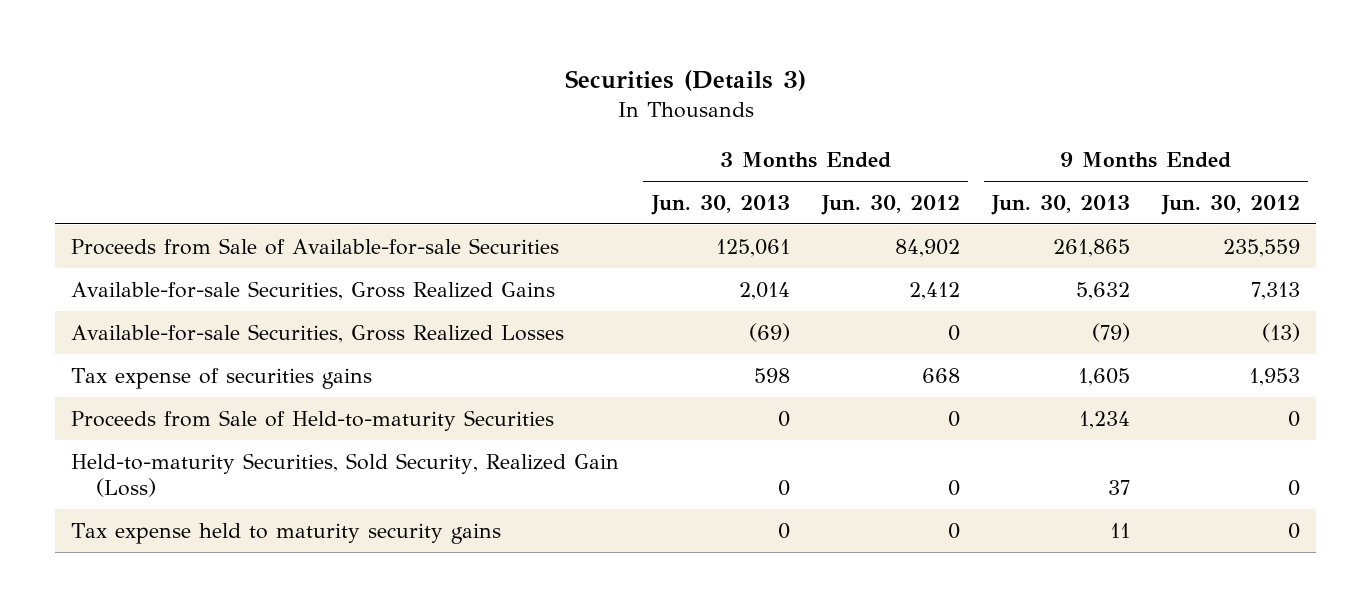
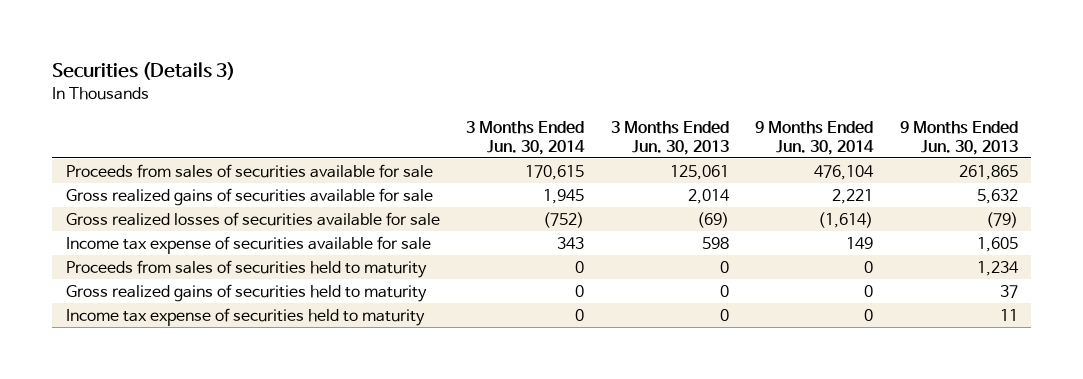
[820,194,960,215] Jun. 30, 2012 -> none
[1160,194,1300,215] Jun. 30, 2012 -> none
none -> [466,120,586,155] 3 Months Ended Jun. 30, 2014
none -> [755,120,875,155] 9 Months Ended Jun. 30, 2014
[71,237,560,255] Proceeds from Sale of Available-for-sale Securities -> [65,163,433,178] Proceeds from sales of securities available for sale
[71,280,556,300] Available-for-sale Securities, Gross Realized Gains -> [65,187,433,206] Gross realized gains of securities available for sale
[71,323,565,343] Available-for-sale Securities, Gross Realized Losses -> [65,211,440,226] Gross realized losses of securities available for sale
[71,367,373,389] Tax expense of securities gains -> [65,235,431,254] Income tax expense of securities available for sale
[71,409,555,431] Proceeds from Sale of Held-to-maturity Securities -> [65,259,427,278] Proceeds from sales of securities held to maturity
[71,452,620,498] Held-to-maturity Securities, Sold Security, Realized Gain (Loss) -> [65,283,427,302] Gross realized gains of securities held to maturity
[71,522,502,544] Tax expense held to maturity security gains -> [65,307,425,326] Income tax expense of securities held to maturity

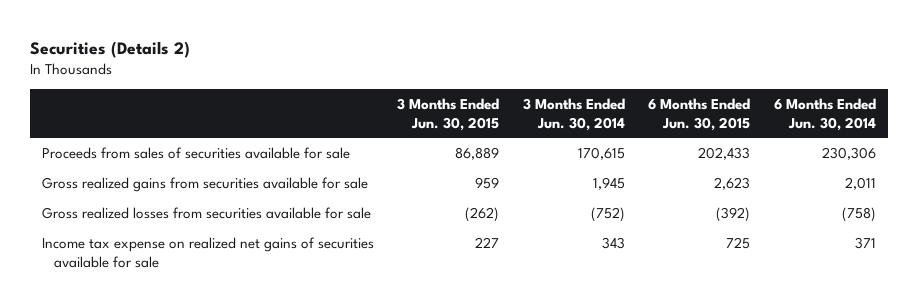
[52,62,236,81] Securities (Details 3) -> [30,40,191,58] Securities (Details 2)
[610,120,729,155] 3 Months Ended Jun. 30, 2013 -> none
[755,120,875,155] 9 Months Ended Jun. 30, 2014 -> none
[899,120,1018,155] 9 Months Ended Jun. 30, 2013 -> none
none -> [397,97,500,131] 3 Months Ended Jun. 30, 2015
none -> [648,97,751,131] 6 Months Ended Jun. 30, 2015
none -> [773,97,876,131] 6 Months Ended Jun. 30, 2014
[65,259,427,278] Proceeds from sales of securities held to maturity -> none
[65,283,427,302] Gross realized gains of securities held to maturity -> none
[65,307,425,326] Income tax expense of securities held to maturity -> none
[65,187,433,206] Gross realized gains of securities available for sale -> [41,176,368,192] Gross realized gains from securities available for sale
[65,211,440,226] Gross realized losses of securities available for sale -> [41,206,371,219] Gross realized losses from securities available for sale
[65,235,431,254] Income tax expense of securities available for sale -> [41,236,374,268] Income tax expense on realized net gains of securities available for sale

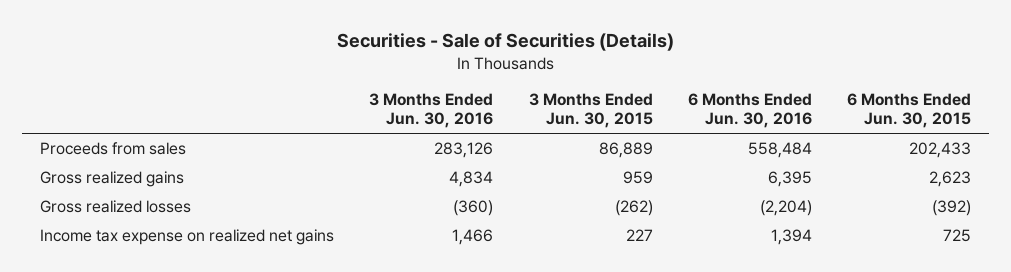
[30,40,191,58] Securities (Details 2) -> [336,33,674,52] Securities - Sale of Securities (Details)
[522,97,625,131] 3 Months Ended Jun. 30, 2014 -> none
[773,97,876,131] 6 Months Ended Jun. 30, 2014 -> none
none -> [369,93,494,129] 3 Months Ended Jun. 30, 2016
none -> [687,93,812,129] 6 Months Ended Jun. 30, 2016
[41,146,350,159] Proceeds from sales of securities available for sale -> [40,142,187,156] Proceeds from sales
[41,176,368,192] Gross realized gains from securities available for sale -> [40,171,185,188] Gross realized gains
[41,206,371,219] Gross realized losses from securities available for sale -> [40,200,192,214] Gross realized losses
[41,236,374,268] Income tax expense on realized net gains of securities available for sale -> [40,229,335,246] Income tax expense on realized net gains

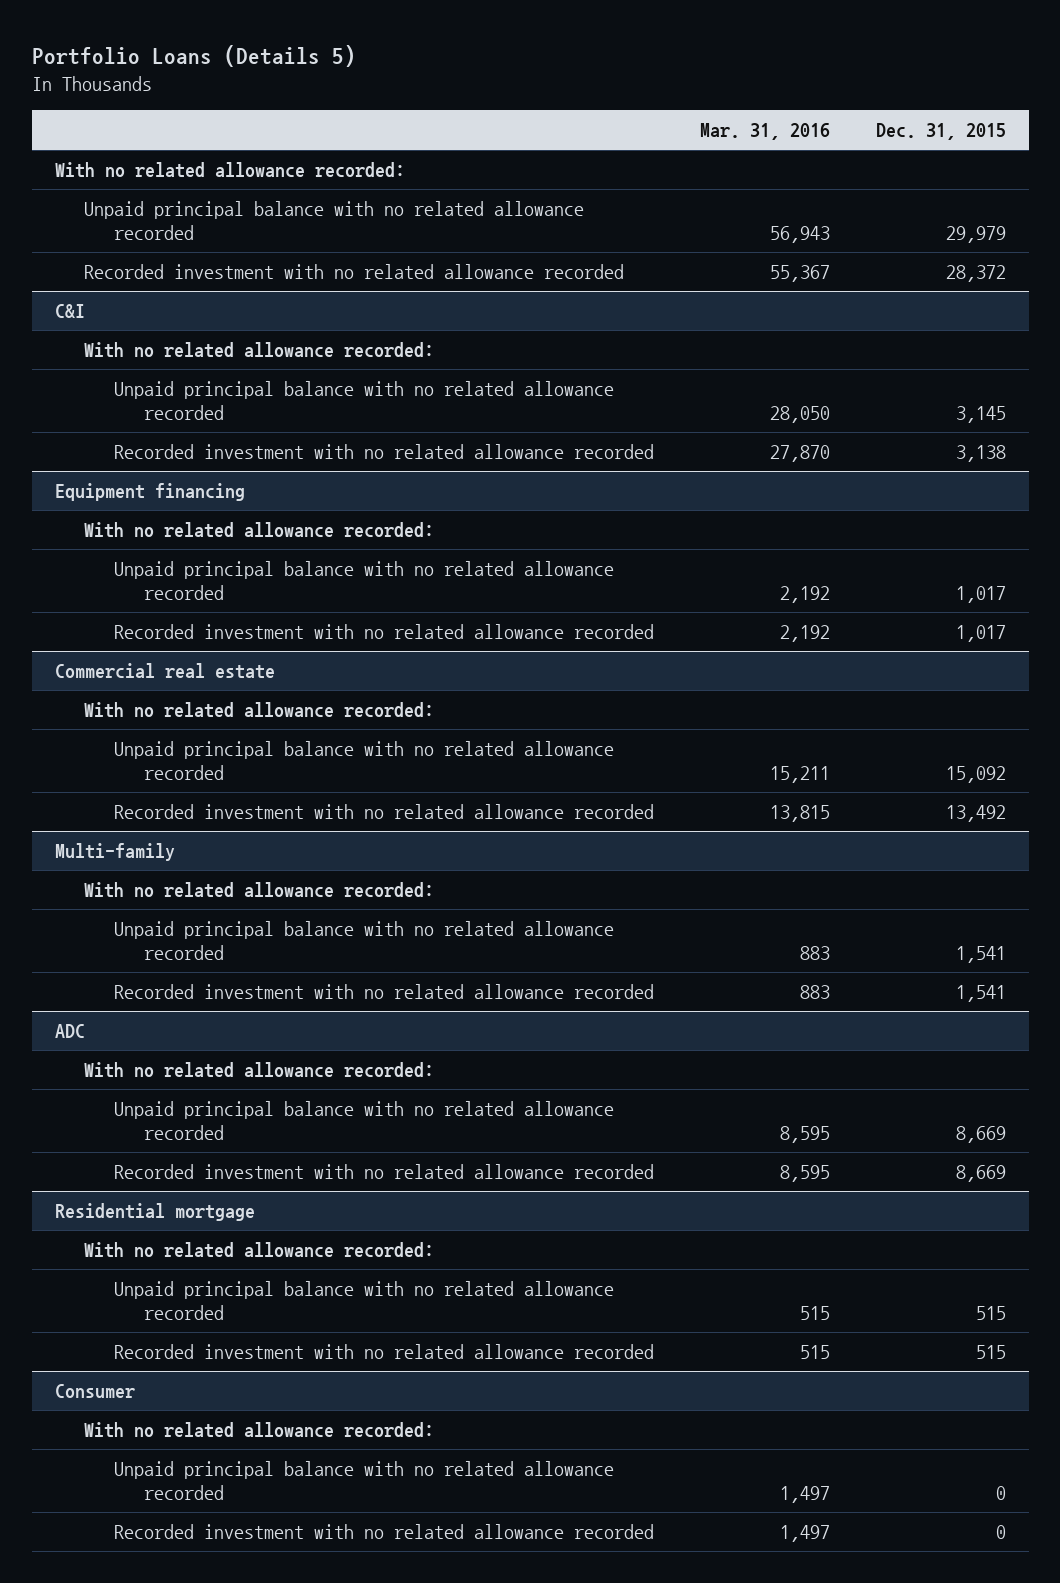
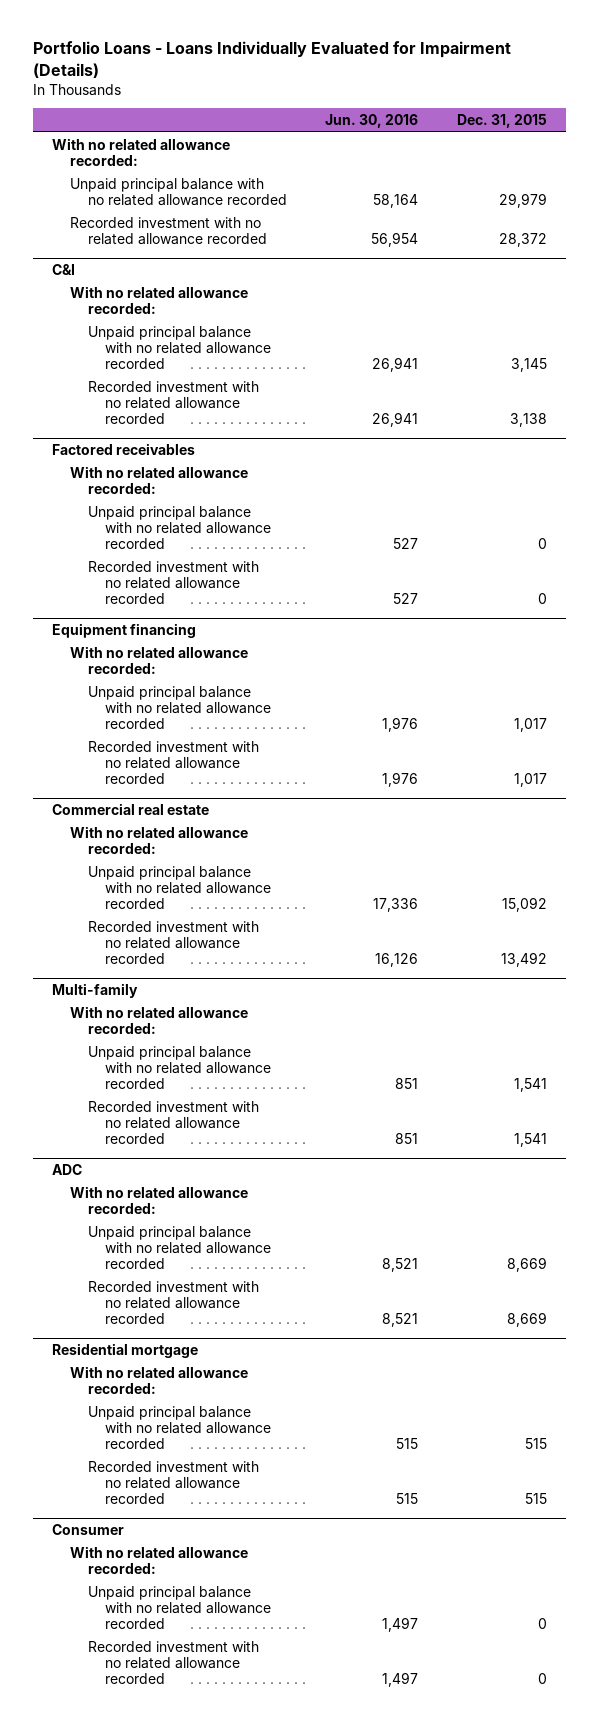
[31,44,356,67] Portfolio Loans (Details 5) -> [33,41,512,78] Portfolio Loans - Loans Individually Evaluated for Impairment (Details)
[699,123,830,141] Mar. 31, 2016 -> none
none -> [325,114,419,129] Jun. 30, 2016
none -> [52,442,196,455] Factored receivables
none -> [69,465,248,494] With no related allowance recorded:
none -> [87,505,272,549] Unpaid principal balance with no related allowance recorded
none -> [87,560,259,604] Recorded investment with no related allowance recorded

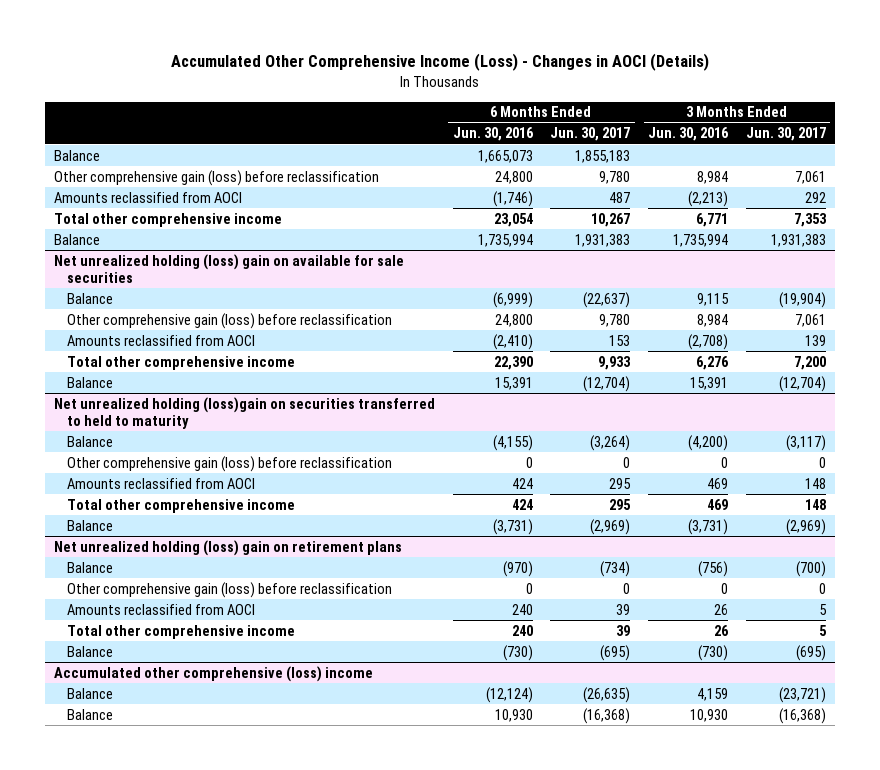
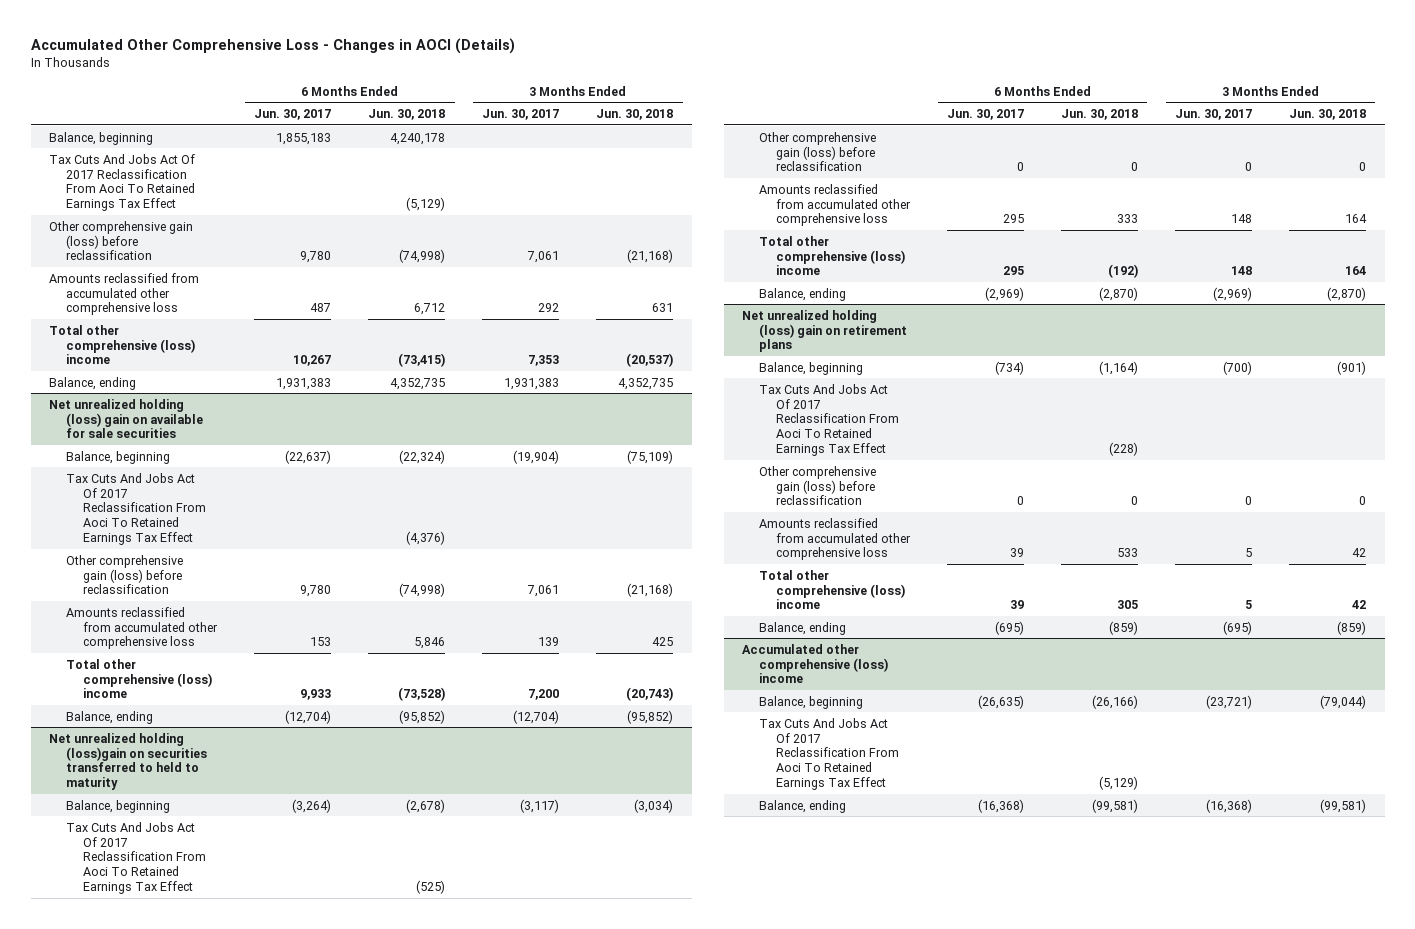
[170,53,709,72] Accumulated Other Comprehensive Income (Loss) - Changes in AOCI (Details) -> [30,38,515,55] Accumulated Other Comprehensive Loss - Changes in AOCI (Details)
[452,127,534,142] Jun. 30, 2016 -> none
[648,127,730,142] Jun. 30, 2016 -> none
none -> [368,109,446,121] Jun. 30, 2018
none -> [596,109,674,121] Jun. 30, 2018
[53,149,100,161] Balance -> [49,131,154,145] Balance, beginning
none -> [49,153,196,212] Tax Cuts And Jobs Act Of 2017 Reclassification From Aoci To Retained Earnings Tax Effect
[53,191,242,203] Amounts reclassified from AOCI -> [49,272,200,316] Amounts reclassified from accumulated other comprehensive loss
[53,212,282,227] Total other comprehensive income -> [49,324,196,365] Total other comprehensive (loss) income
[53,233,100,245] Balance -> [49,376,137,390] Balance, ending
[67,292,114,304] Balance -> [66,450,171,464] Balance, beginning
none -> [66,472,207,546] Tax Cuts And Jobs Act Of 2017 Reclassification From Aoci To Retained Earnings Tax Effect
[67,334,256,346] Amounts reclassified from AOCI -> [66,606,219,650] Amounts reclassified from accumulated other comprehensive loss
[67,355,296,370] Total other comprehensive income -> [66,658,213,699] Total other comprehensive (loss) income
[67,376,114,388] Balance -> [66,710,154,724] Balance, ending
[67,435,114,447] Balance -> [66,799,171,813] Balance, beginning
none -> [66,821,207,895] Tax Cuts And Jobs Act Of 2017 Reclassification From Aoci To Retained Earnings Tax Effect
[67,477,256,489] Amounts reclassified from AOCI -> [759,183,911,227] Amounts reclassified from accumulated other comprehensive loss
[67,498,296,513] Total other comprehensive income -> [759,235,905,276] Total other comprehensive (loss) income
[67,519,114,531] Balance -> [759,287,847,301] Balance, ending
[67,561,114,573] Balance -> [759,361,864,375] Balance, beginning
none -> [759,383,899,457] Tax Cuts And Jobs Act Of 2017 Reclassification From Aoci To Retained Earnings Tax Effect
[67,603,256,615] Amounts reclassified from AOCI -> [759,517,911,561] Amounts reclassified from accumulated other comprehensive loss
[67,624,296,639] Total other comprehensive income -> [759,569,905,610] Total other comprehensive (loss) income
[67,645,114,657] Balance -> [759,621,847,635] Balance, ending
[67,687,114,699] Balance -> [759,695,864,709] Balance, beginning
none -> [759,717,899,791] Tax Cuts And Jobs Act Of 2017 Reclassification From Aoci To Retained Earnings Tax Effect
[67,708,114,720] Balance -> [759,799,847,813] Balance, ending

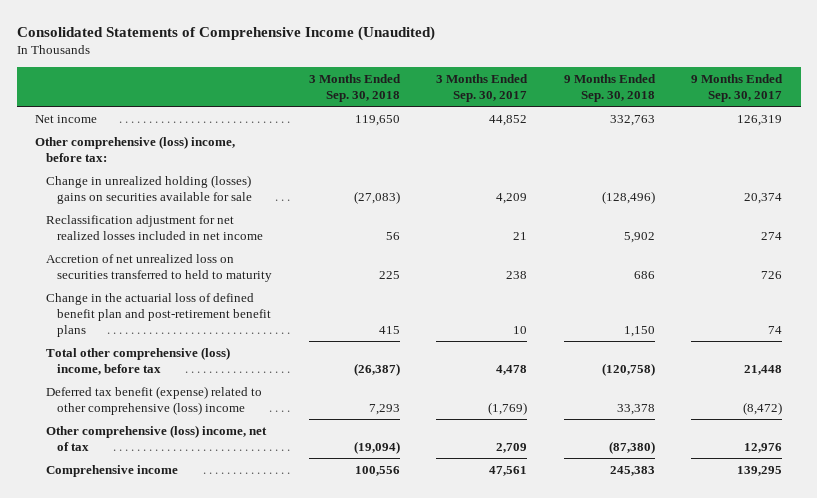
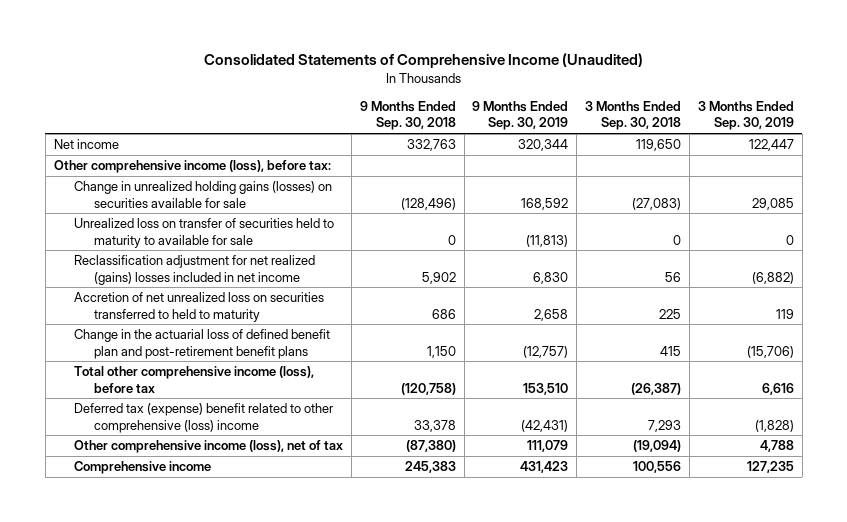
[436,73,529,102] 3 Months Ended Sep. 30, 2017 -> none
[691,73,784,102] 9 Months Ended Sep. 30, 2017 -> none
none -> [472,100,569,131] 9 Months Ended Sep. 30, 2019
none -> [697,100,794,131] 3 Months Ended Sep. 30, 2019
[34,135,235,162] Other comprehensive (loss) income, before tax: -> [53,160,331,174] Other comprehensive income (loss), before tax:
[46,174,253,204] Change in unrealized holding (losses) gains on securities available for sale -> [73,181,332,208] Change in unrealized holding gains (losses) on securities available for sale
none -> [73,218,334,248] Unrealized loss on transfer of securities held to maturity to available for sale
[46,214,264,240] Reclassification adjustment for net realized losses included in net income -> [73,255,315,285] Reclassification adjustment for net realized (gains) losses included in net income
[46,346,231,375] Total other comprehensive (loss) income, before tax -> [73,366,314,393] Total other comprehensive income (loss), before tax
[46,385,263,415] Deferred tax benefit (expense) related to other comprehensive (loss) income -> [73,403,333,433] Deferred tax (expense) benefit related to other comprehensive (loss) income
[46,424,268,451] Other comprehensive (loss) income, net of tax -> [73,440,343,454] Other comprehensive income (loss), net of tax

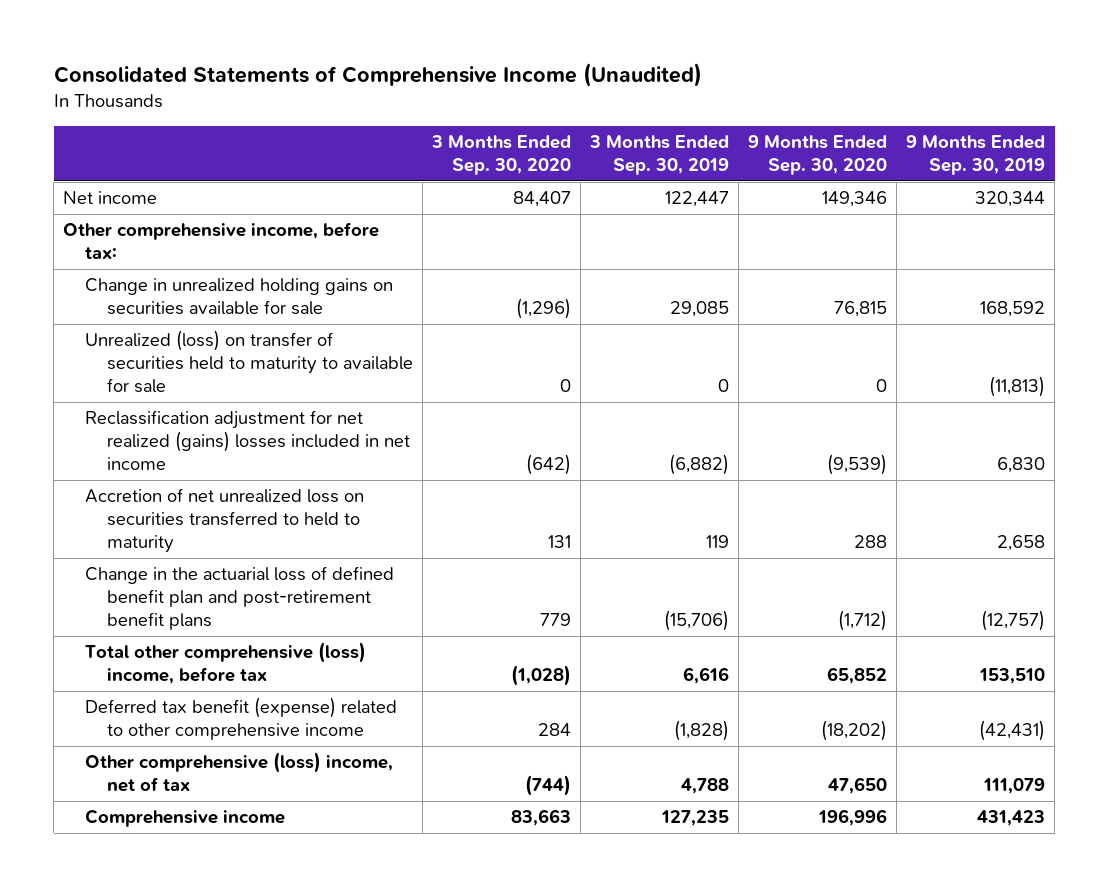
[359,100,456,131] 9 Months Ended Sep. 30, 2018 -> none
[585,100,682,131] 3 Months Ended Sep. 30, 2018 -> none
none -> [431,134,572,176] 3 Months Ended Sep. 30, 2020
none -> [748,134,888,176] 9 Months Ended Sep. 30, 2020
[53,160,331,174] Other comprehensive income (loss), before tax: -> [63,222,380,260] Other comprehensive income, before tax:
[73,181,332,208] Change in unrealized holding gains (losses) on securities available for sale -> [85,278,394,316] Change in unrealized holding gains on securities available for sale
[73,218,334,248] Unrealized loss on transfer of securities held to maturity to available for sale -> [85,330,414,394] Unrealized (loss) on transfer of securities held to maturity to available for sale
[73,366,314,393] Total other comprehensive income (loss), before tax -> [85,642,367,685] Total other comprehensive (loss) income, before tax
[73,403,333,433] Deferred tax (expense) benefit related to other comprehensive (loss) income -> [85,697,398,741] Deferred tax benefit (expense) related to other comprehensive income
[73,440,343,454] Other comprehensive income (loss), net of tax -> [85,752,394,793] Other comprehensive (loss) income, net of tax

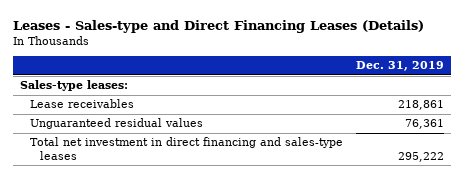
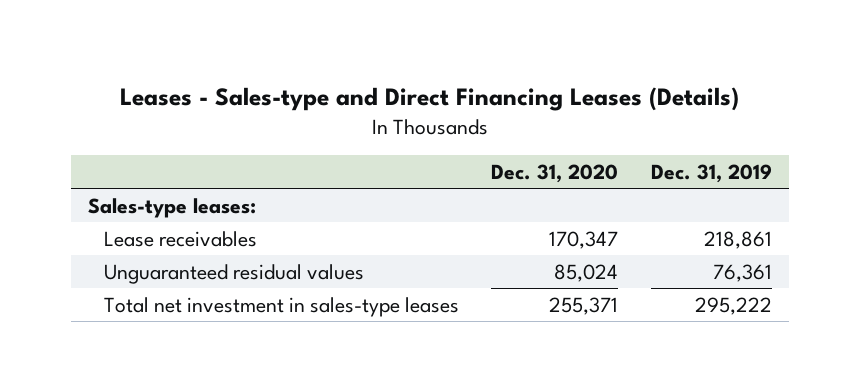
none -> [491,164,619,184] Dec. 31, 2020
[29,137,343,160] Total net investment in direct financing and sales-type leases -> [103,296,459,317] Total net investment in sales-type leases

